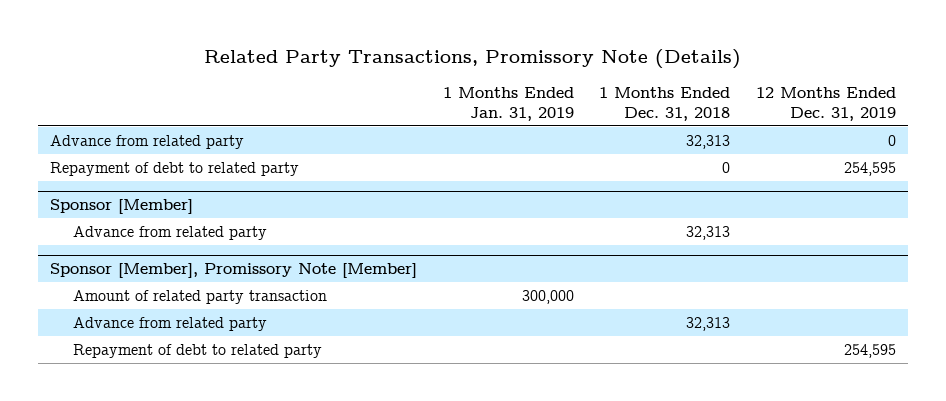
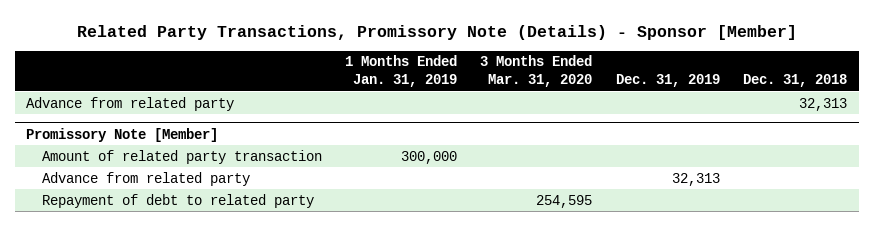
[203,48,741,69] Related Party Transactions, Promissory Note (Details) -> [76,24,797,40] Related Party Transactions, Promissory Note (Details) - Sponsor [Member]
[599,86,731,122] 1 Months Ended Dec. 31, 2018 -> none
[755,86,896,122] 12 Months Ended Dec. 31, 2019 -> none
none -> [480,55,593,88] 3 Months Ended Mar. 31, 2020
none -> [615,74,720,88] Dec. 31, 2019
none -> [743,74,848,88] Dec. 31, 2018
[50,161,300,176] Repayment of debt to related party -> none
[50,198,194,214] Sponsor [Member] -> [26,127,219,142] Promissory Note [Member]
none -> [41,149,322,164] Amount of related party transaction
[50,262,418,278] Sponsor [Member], Promissory Note [Member] -> none
[72,289,327,304] Amount of related party transaction -> none
[72,316,267,331] Advance from related party -> none
[72,343,322,358] Repayment of debt to related party -> none
none -> [41,193,314,208] Repayment of debt to related party

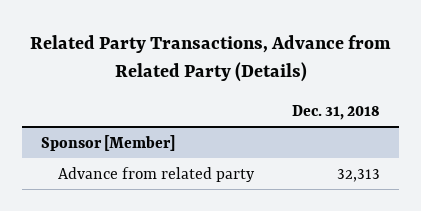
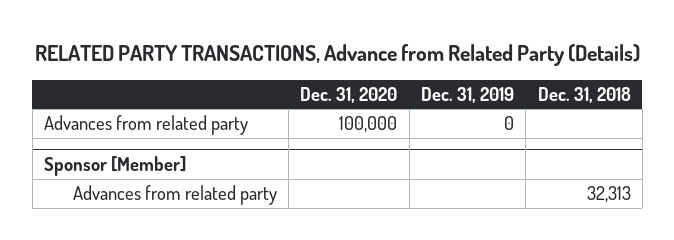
[29,35,391,82] Related Party Transactions, Advance from Related Party (Details) -> [35,44,641,67] RELATED PARTY TRANSACTIONS, Advance from Related Party (Details)
none -> [300,87,398,104] Dec. 31, 2020
none -> [421,87,515,104] Dec. 31, 2019
none -> [43,115,248,136] Advances from related party
[57,166,255,182] Advance from related party -> [72,185,277,206] Advances from related party

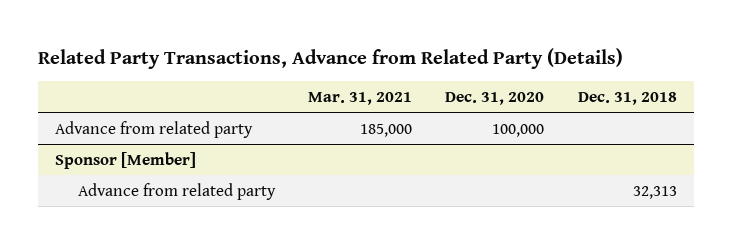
[35,44,641,67] RELATED PARTY TRANSACTIONS, Advance from Related Party (Details) -> [37,48,623,70] Related Party Transactions, Advance from Related Party (Details)
[421,87,515,104] Dec. 31, 2019 -> none
none -> [308,91,413,105] Mar. 31, 2021
[43,115,248,136] Advances from related party -> [54,120,253,138] Advance from related party
[72,185,277,206] Advances from related party -> [77,182,276,200] Advance from related party

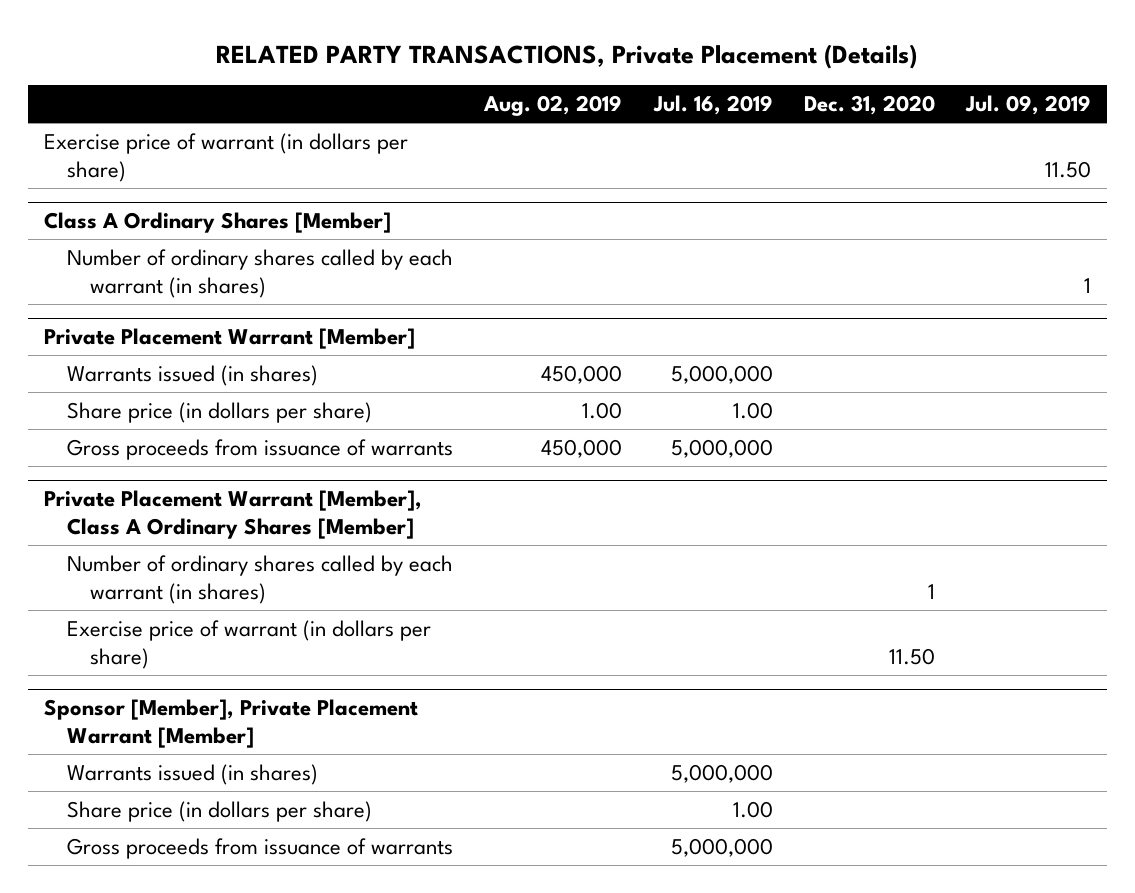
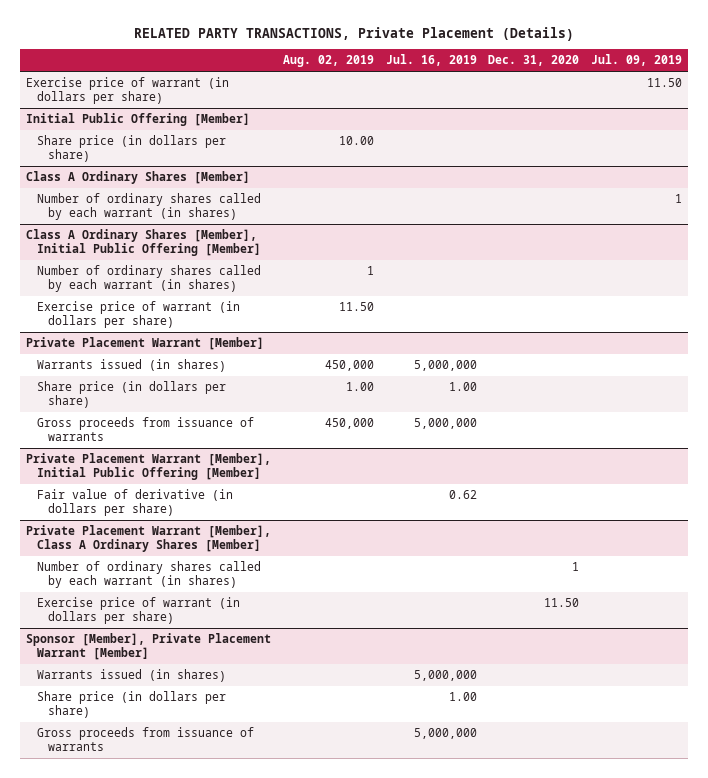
none -> [26,113,251,127] Initial Public Offering [Member]
none -> [36,135,226,162] Share price (in dollars per share)
none -> [26,229,261,256] Class A Ordinary Shares [Member], Initial Public Offering [Member]
none -> [36,265,261,292] Number of ordinary shares called by each warrant (in shares)
none -> [36,301,240,328] Exercise price of warrant (in dollars per share)
none -> [26,453,272,480] Private Placement Warrant [Member], Initial Public Offering [Member]
none -> [36,489,233,516] Fair value of derivative (in dollars per share)

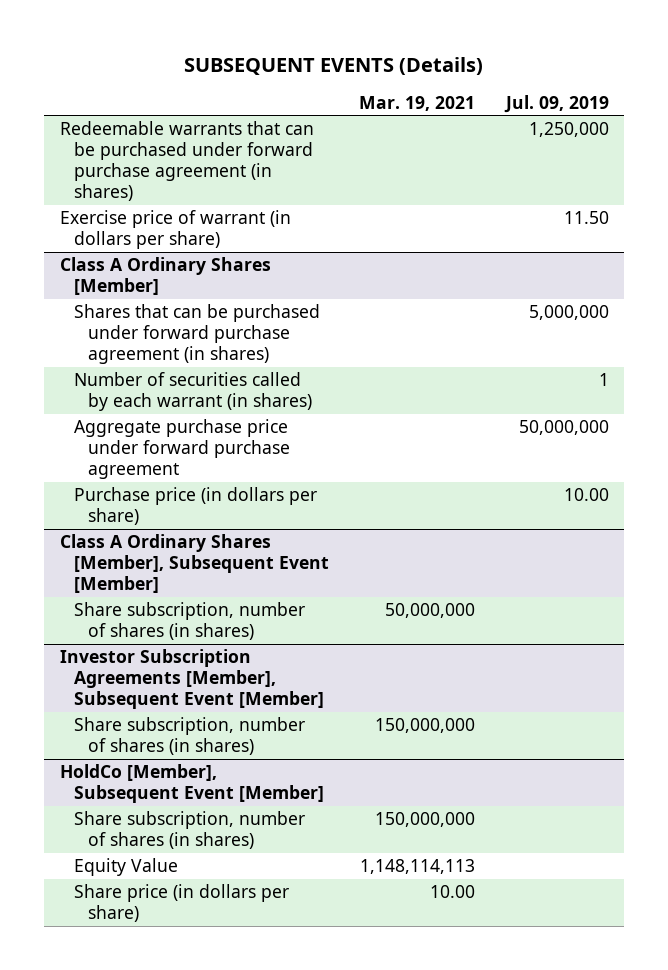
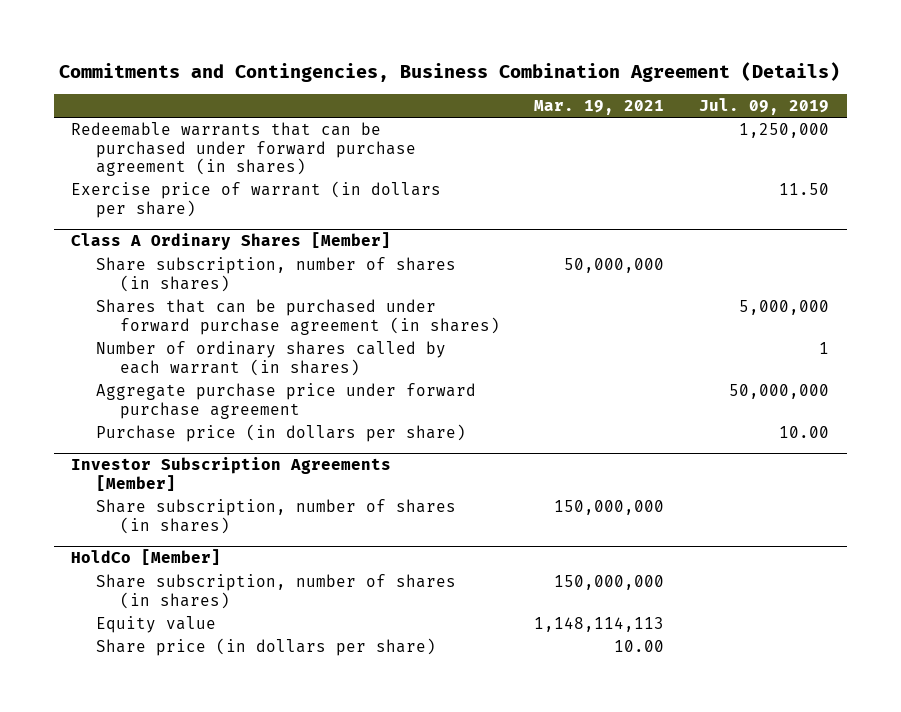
[184,56,484,75] SUBSEQUENT EVENTS (Details) -> [59,62,841,83] Commitments and Contingencies, Business Combination Agreement (Details)
none -> [95,257,456,292] Share subscription, number of shares (in shares)
[73,372,312,412] Number of securities called by each warrant (in shares) -> [95,341,446,376] Number of ordinary shares called by each warrant (in shares)
[59,534,329,594] Class A Ordinary Shares [Member], Subsequent Event [Member] -> none
[73,602,305,641] Share subscription, number of shares (in shares) -> none
[59,649,324,710] Investor Subscription Agreements [Member], Subsequent Event [Member] -> [71,457,392,491] Investor Subscription Agreements [Member]
[59,764,324,804] HoldCo [Member], Subsequent Event [Member] -> [71,549,222,566] HoldCo [Member]
[73,858,178,877] Equity Value -> [95,616,216,634] Equity value

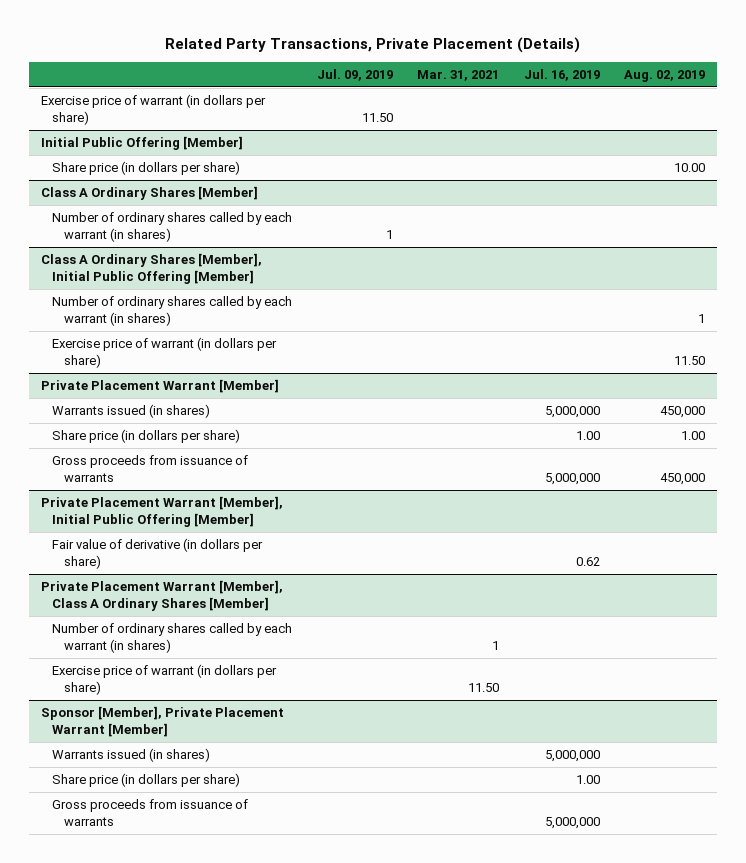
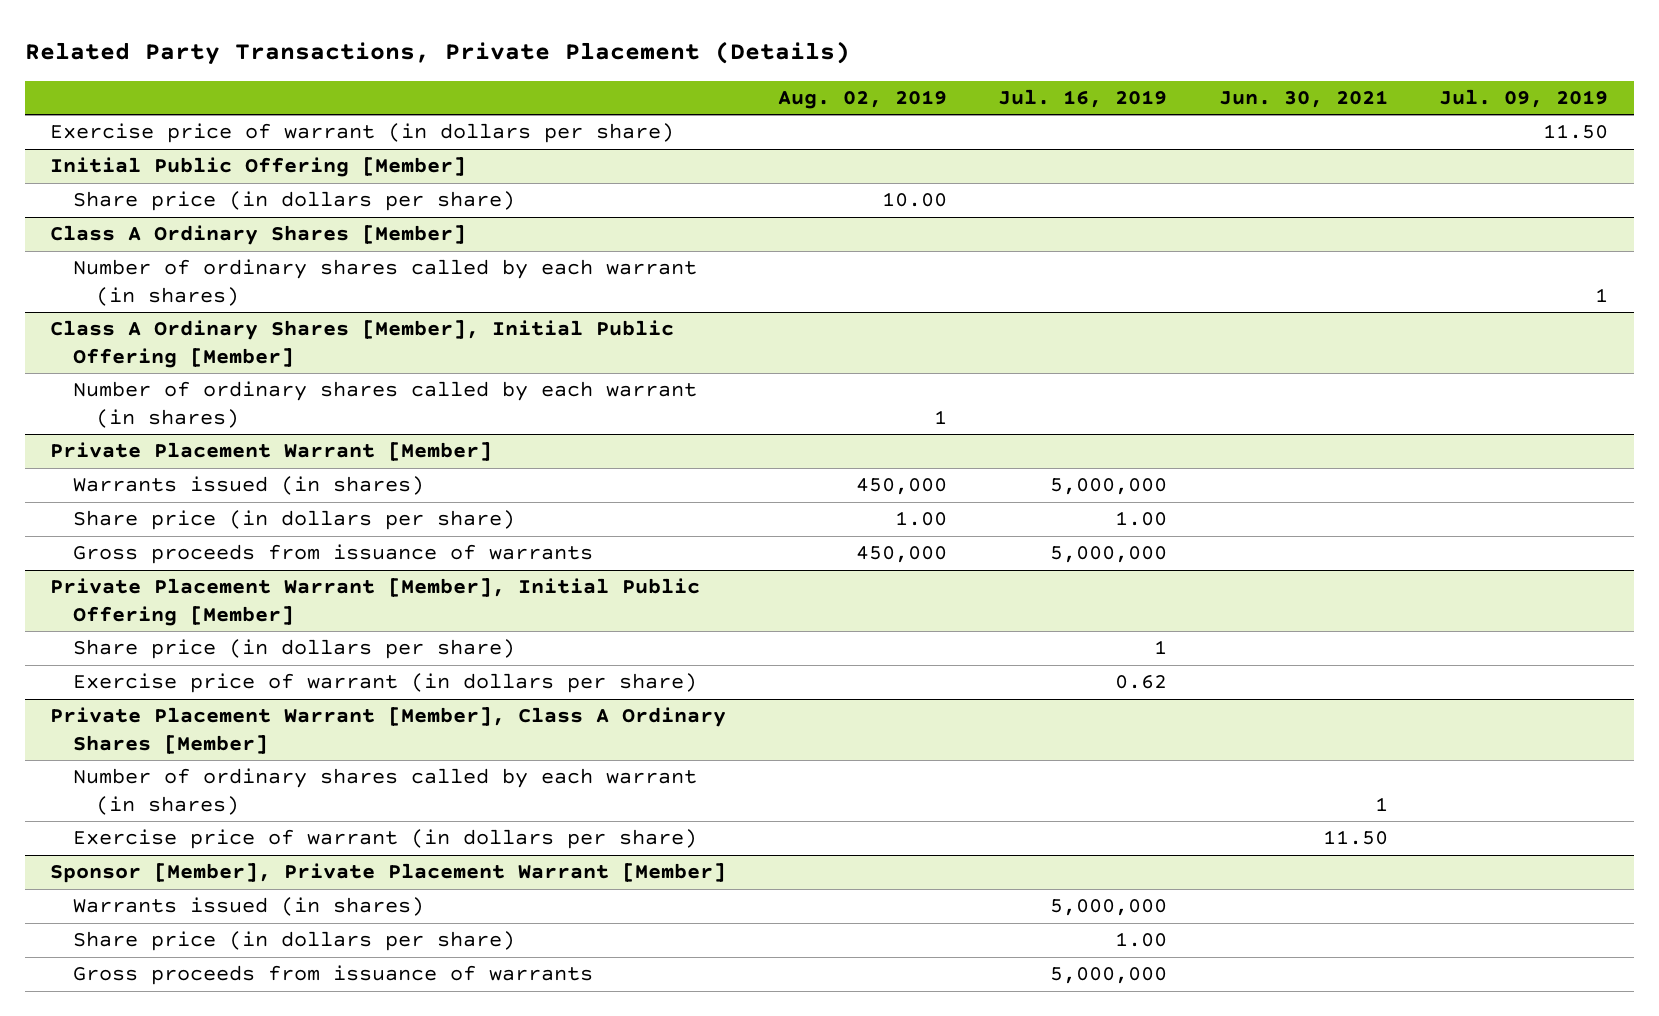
[417,69,500,81] Mar. 31, 2021 -> none
none -> [1218,89,1388,108] Jun. 30, 2021
[52,337,278,368] Exercise price of warrant (in dollars per share) -> none
[52,538,264,569] Fair value of derivative (in dollars per share) -> none
none -> [73,639,516,660] Share price (in dollars per share)
none -> [73,673,698,694] Exercise price of warrant (in dollars per share)

